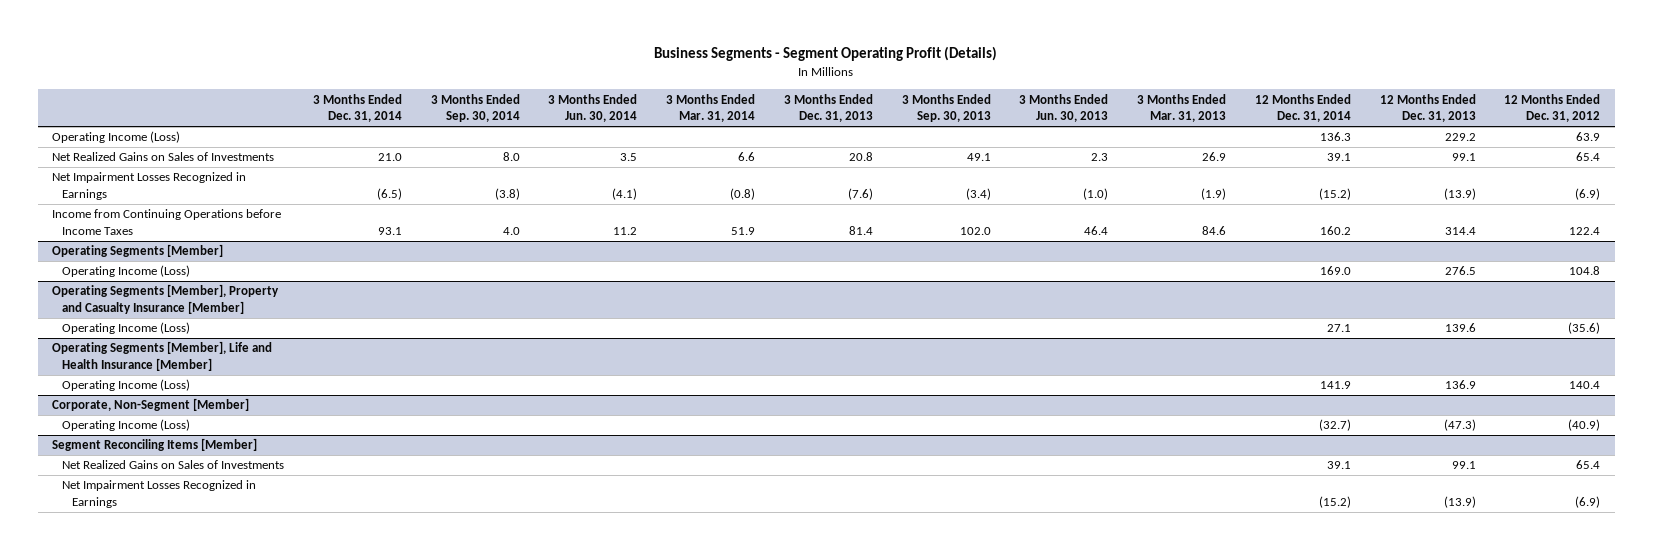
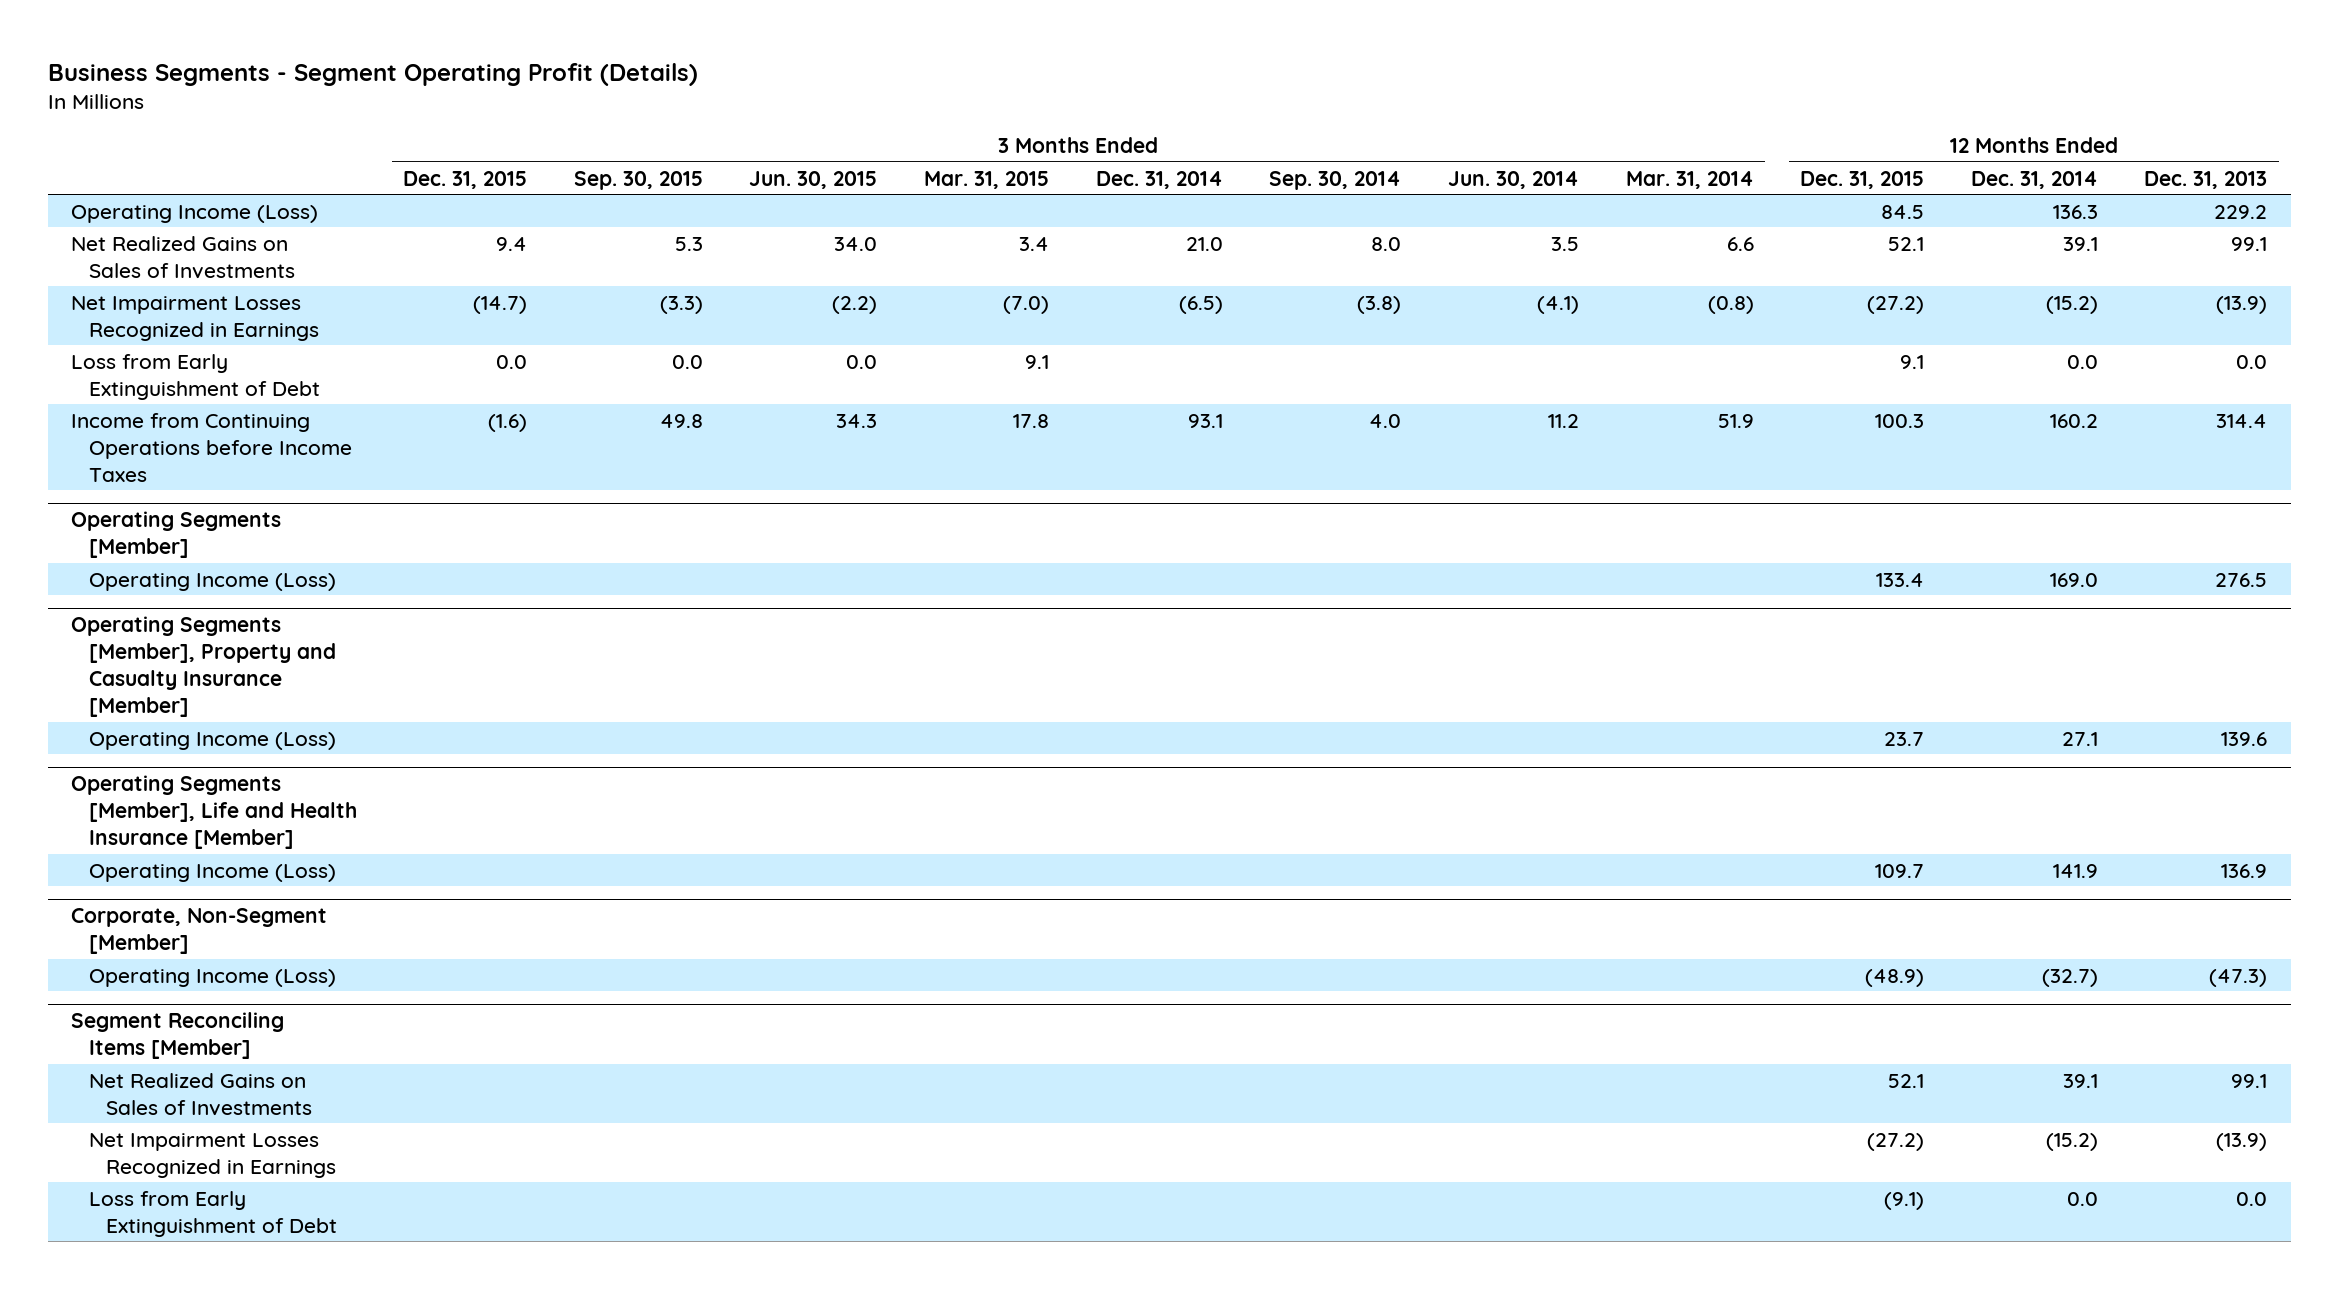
[783,93,873,123] 3 Months Ended Dec. 31, 2013 -> none
[901,93,991,123] 3 Months Ended Sep. 30, 2013 -> none
[1019,93,1109,123] 3 Months Ended Jun. 30, 2013 -> none
[1137,93,1227,123] 3 Months Ended Mar. 31, 2013 -> none
[1504,93,1601,123] 12 Months Ended Dec. 31, 2012 -> none
none -> [403,170,528,189] Dec. 31, 2015
none -> [573,170,703,190] Sep. 30, 2015
none -> [749,170,878,189] Jun. 30, 2015
none -> [924,170,1050,189] Mar. 31, 2015
none -> [1800,170,1925,189] Dec. 31, 2015
none -> [71,353,320,400] Loss from Early Extinguishment of Debt
none -> [88,1190,337,1237] Loss from Early Extinguishment of Debt

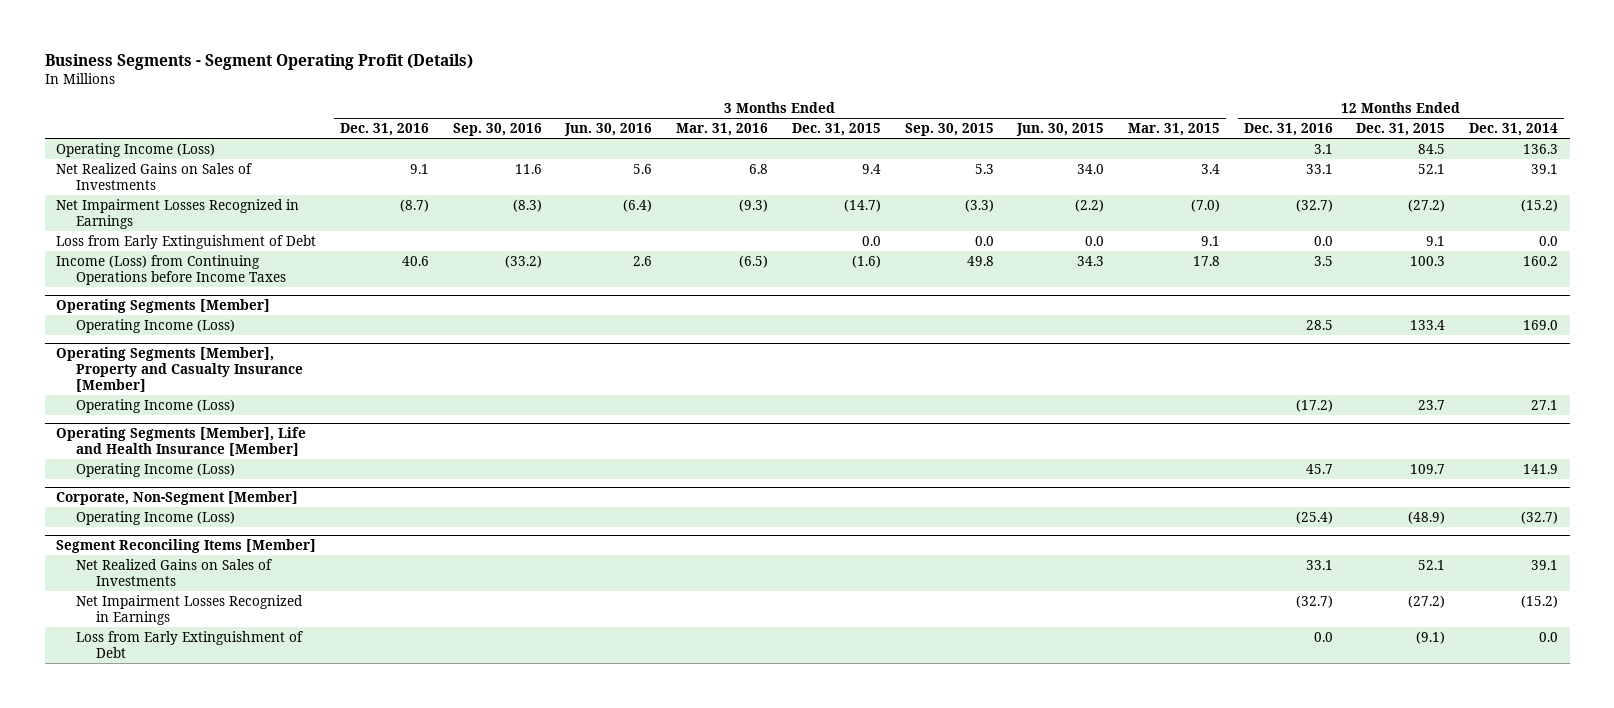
[1095,170,1223,189] Dec. 31, 2014 -> none
[1269,170,1402,190] Sep. 30, 2014 -> none
[1447,170,1579,189] Jun. 30, 2014 -> none
[1625,170,1754,189] Mar. 31, 2014 -> none
[2144,170,2268,189] Dec. 31, 2013 -> none
none -> [340,122,430,136] Dec. 31, 2016
none -> [452,122,542,136] Sep. 30, 2016
none -> [564,122,653,136] Jun. 30, 2016
none -> [676,122,769,136] Mar. 31, 2016
none -> [1243,122,1333,136] Dec. 31, 2016
[71,412,352,482] Income from Continuing Operations before Income Taxes -> [56,254,287,286] Income (Loss) from Continuing Operations before Income Taxes

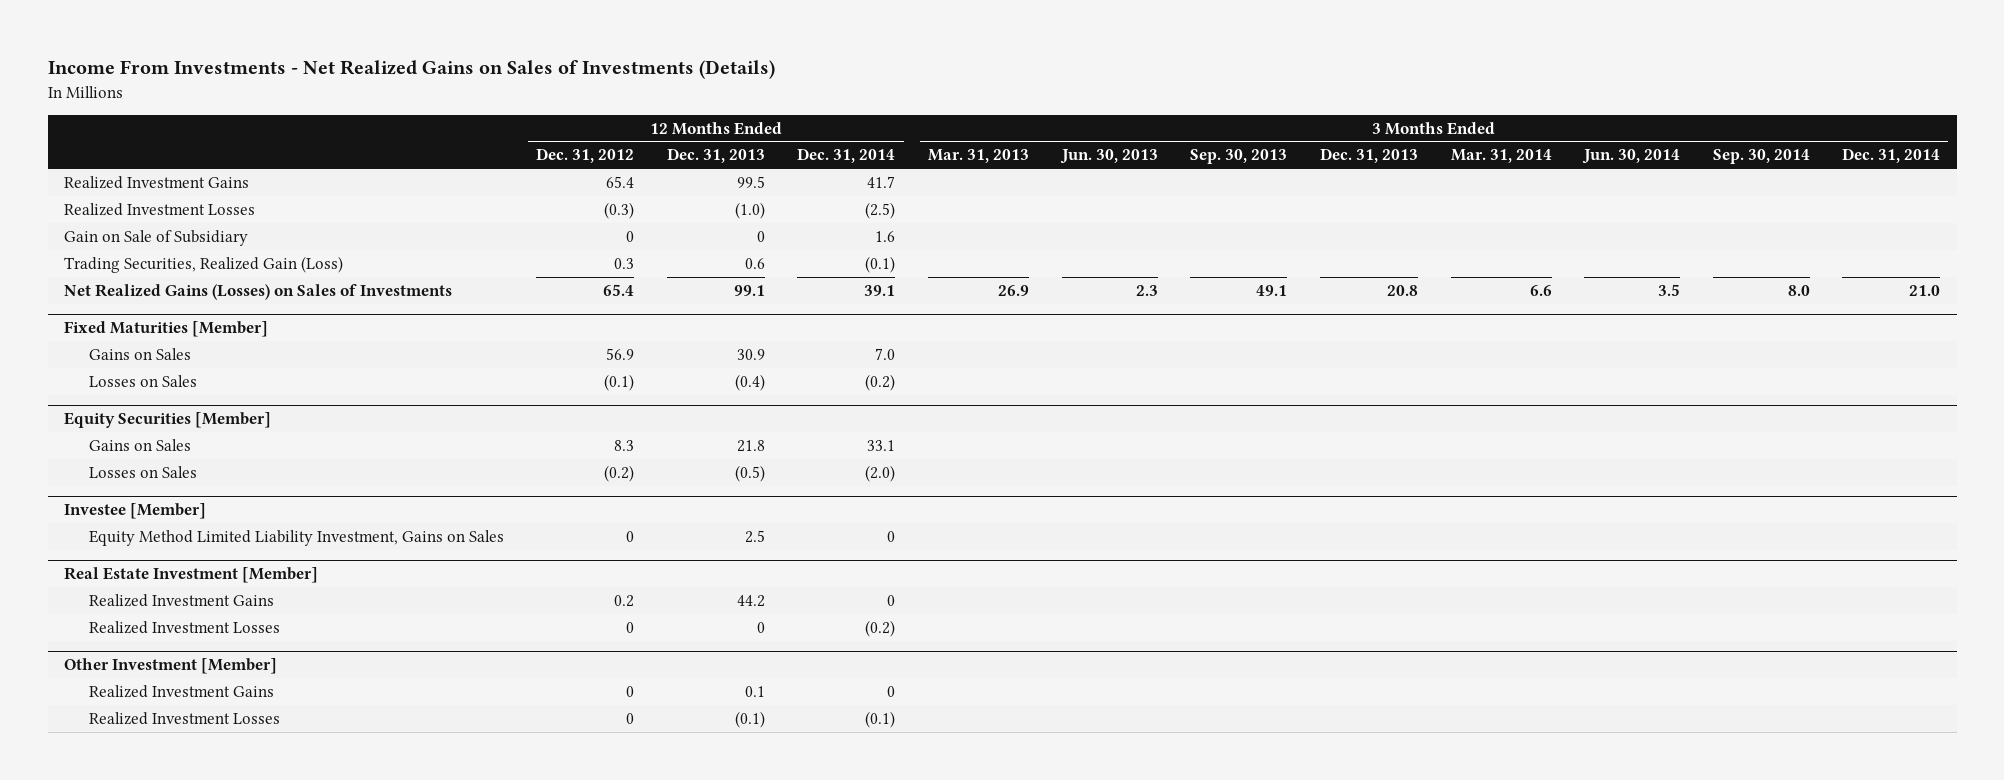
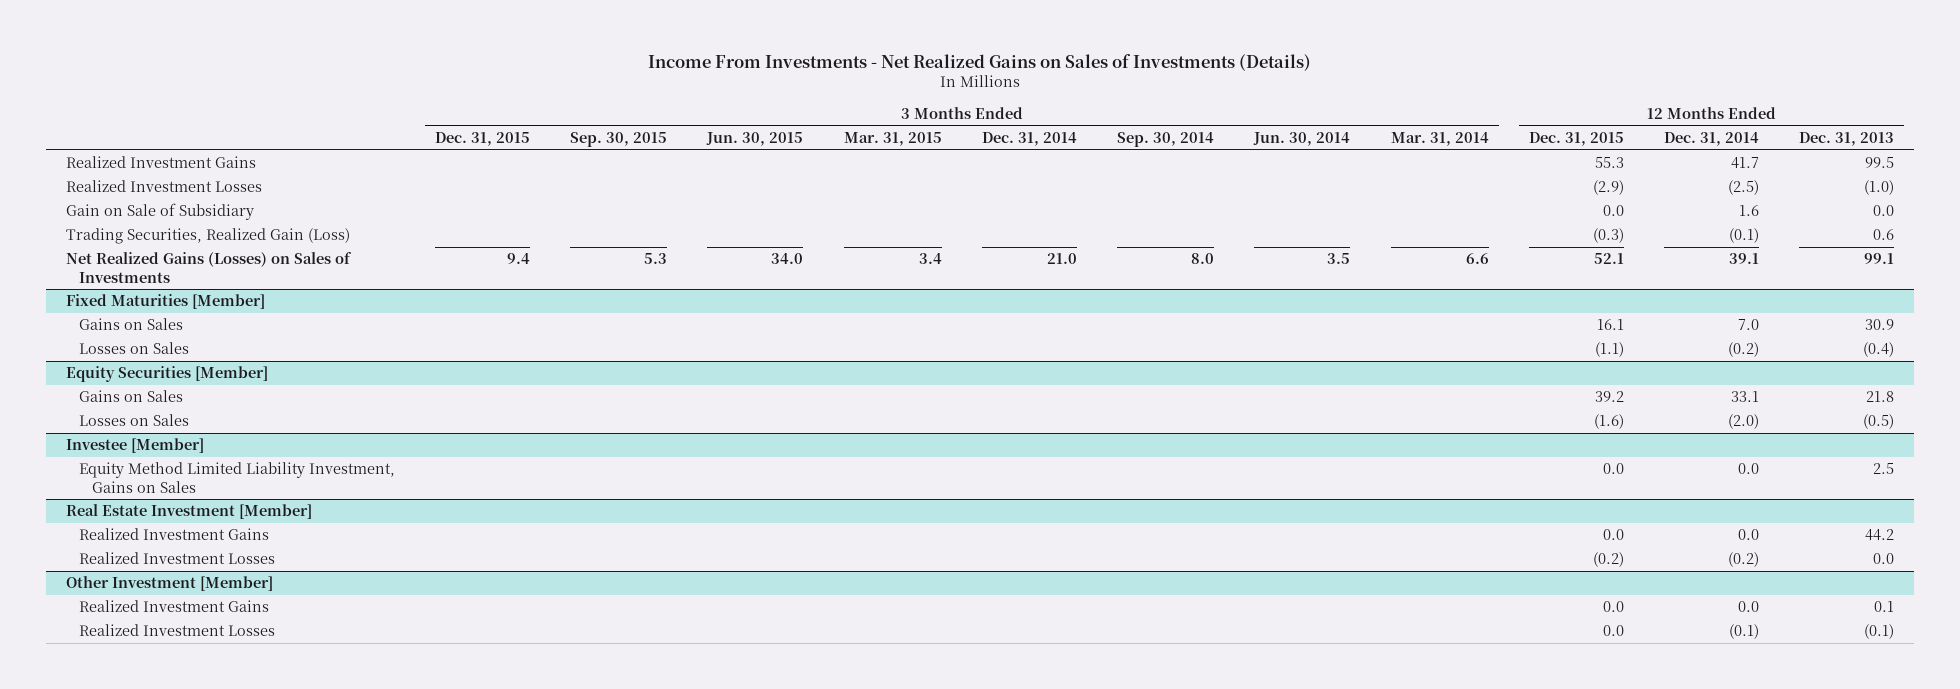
[536,148,635,164] Dec. 31, 2012 -> none
[928,149,1030,164] Mar. 31, 2013 -> none
[1059,149,1158,165] Jun. 30, 2013 -> none
[1190,149,1288,165] Sep. 30, 2013 -> none
[1319,148,1418,164] Dec. 31, 2013 -> none
none -> [434,132,530,147] Dec. 31, 2015
none -> [570,132,668,148] Sep. 30, 2015
none -> [706,132,804,147] Jun. 30, 2015
none -> [843,132,942,147] Mar. 31, 2015
none -> [1528,132,1624,147] Dec. 31, 2015
[756,230,765,242] 0 -> [1873,205,1895,217] 0.0
[887,530,896,542] 0 -> [1738,463,1760,475] 0.0
[887,594,896,606] 0 -> [1738,529,1760,541] 0.0
[756,621,765,633] 0 -> [1873,553,1895,565] 0.0
[887,685,896,697] 0 -> [1738,601,1760,613] 0.0

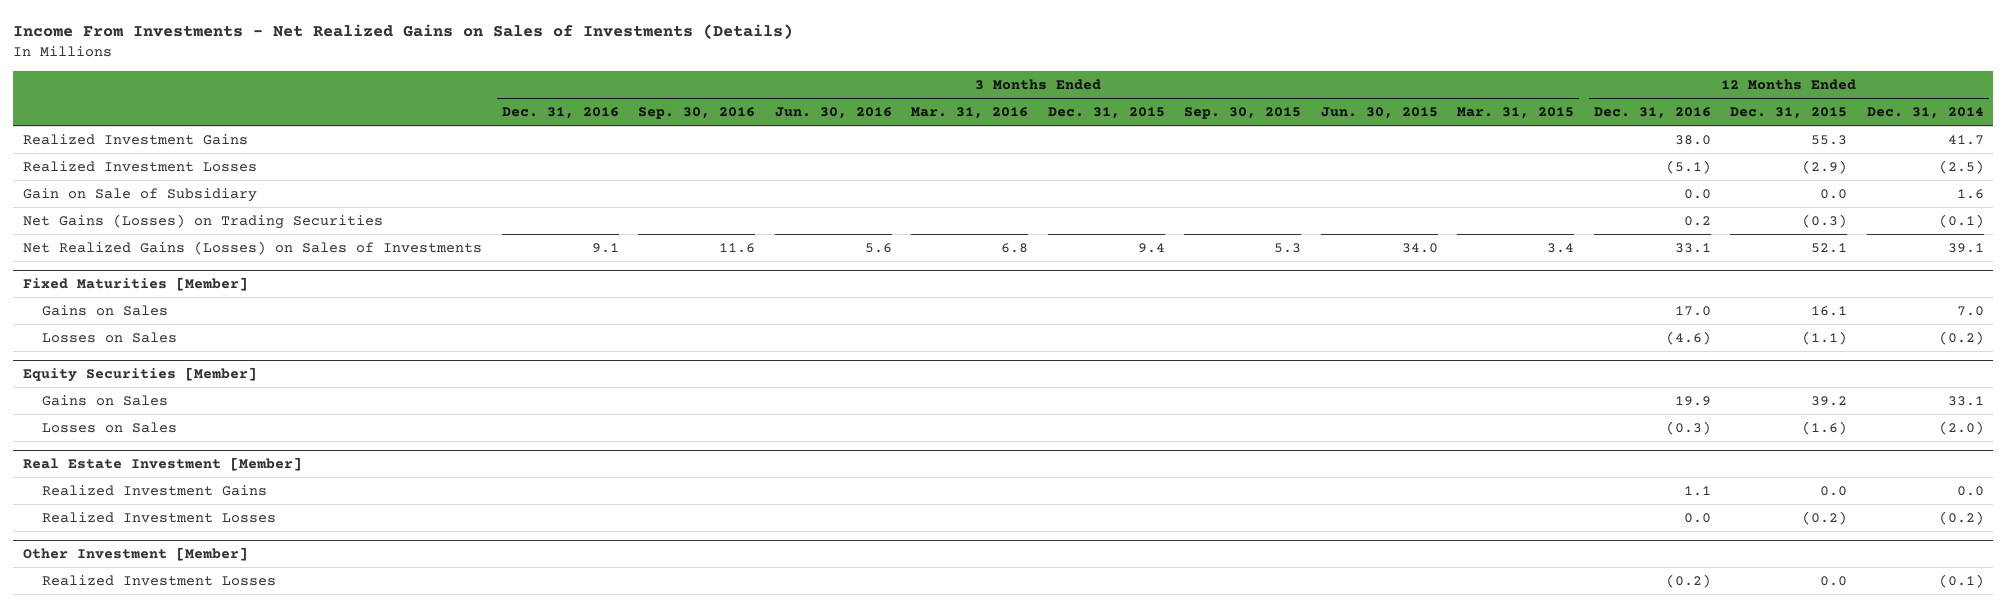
[981,132,1077,147] Dec. 31, 2014 -> none
[1117,132,1215,148] Sep. 30, 2014 -> none
[1253,132,1351,147] Jun. 30, 2014 -> none
[1390,132,1489,147] Mar. 31, 2014 -> none
[1799,132,1895,147] Dec. 31, 2013 -> none
none -> [501,106,619,119] Dec. 31, 2016
none -> [638,106,756,119] Sep. 30, 2016
none -> [774,106,892,119] Jun. 30, 2016
none -> [911,106,1029,119] Mar. 31, 2016
none -> [1593,106,1711,119] Dec. 31, 2016
[65,228,350,245] Trading Securities, Realized Gain (Loss) -> [23,213,384,229] Net Gains (Losses) on Trading Securities
[65,438,204,454] Investee [Member] -> none
[78,462,395,493] Equity Method Limited Liability Investment, Gains on Sales -> none
[78,600,269,613] Realized Investment Gains -> none

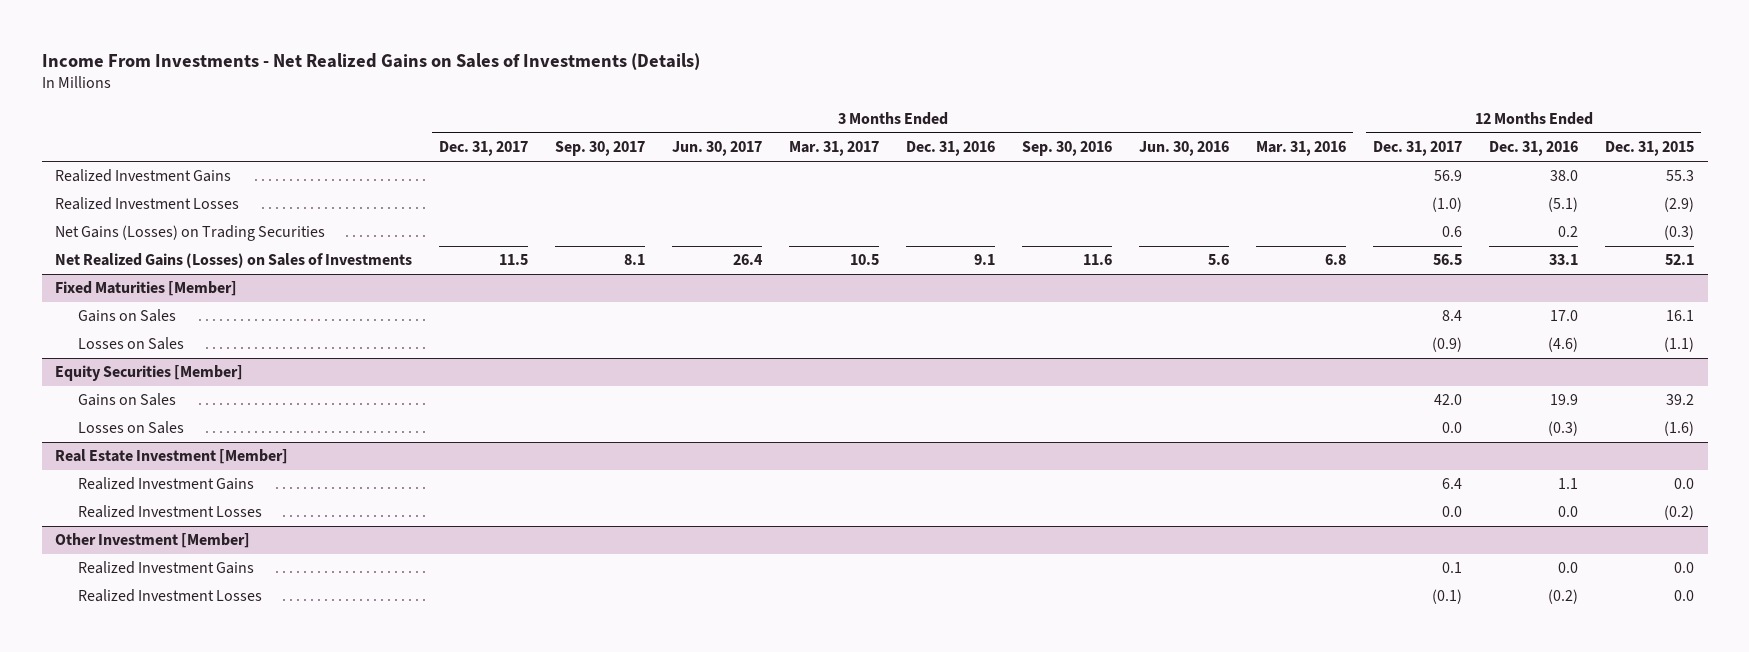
[1047,106,1165,119] Dec. 31, 2015 -> none
[1184,106,1302,119] Sep. 30, 2015 -> none
[1320,106,1438,119] Jun. 30, 2015 -> none
[1457,106,1575,119] Mar. 31, 2015 -> none
[1866,106,1984,119] Dec. 31, 2014 -> none
none -> [439,141,529,157] Dec. 31, 2017
none -> [555,141,646,157] Sep. 30, 2017
none -> [672,141,763,157] Jun. 30, 2017
none -> [789,141,880,157] Mar. 31, 2017
none -> [1373,141,1463,157] Dec. 31, 2017
[23,187,258,202] Gain on Sale of Subsidiary -> none
none -> [77,561,254,575] Realized Investment Gains

